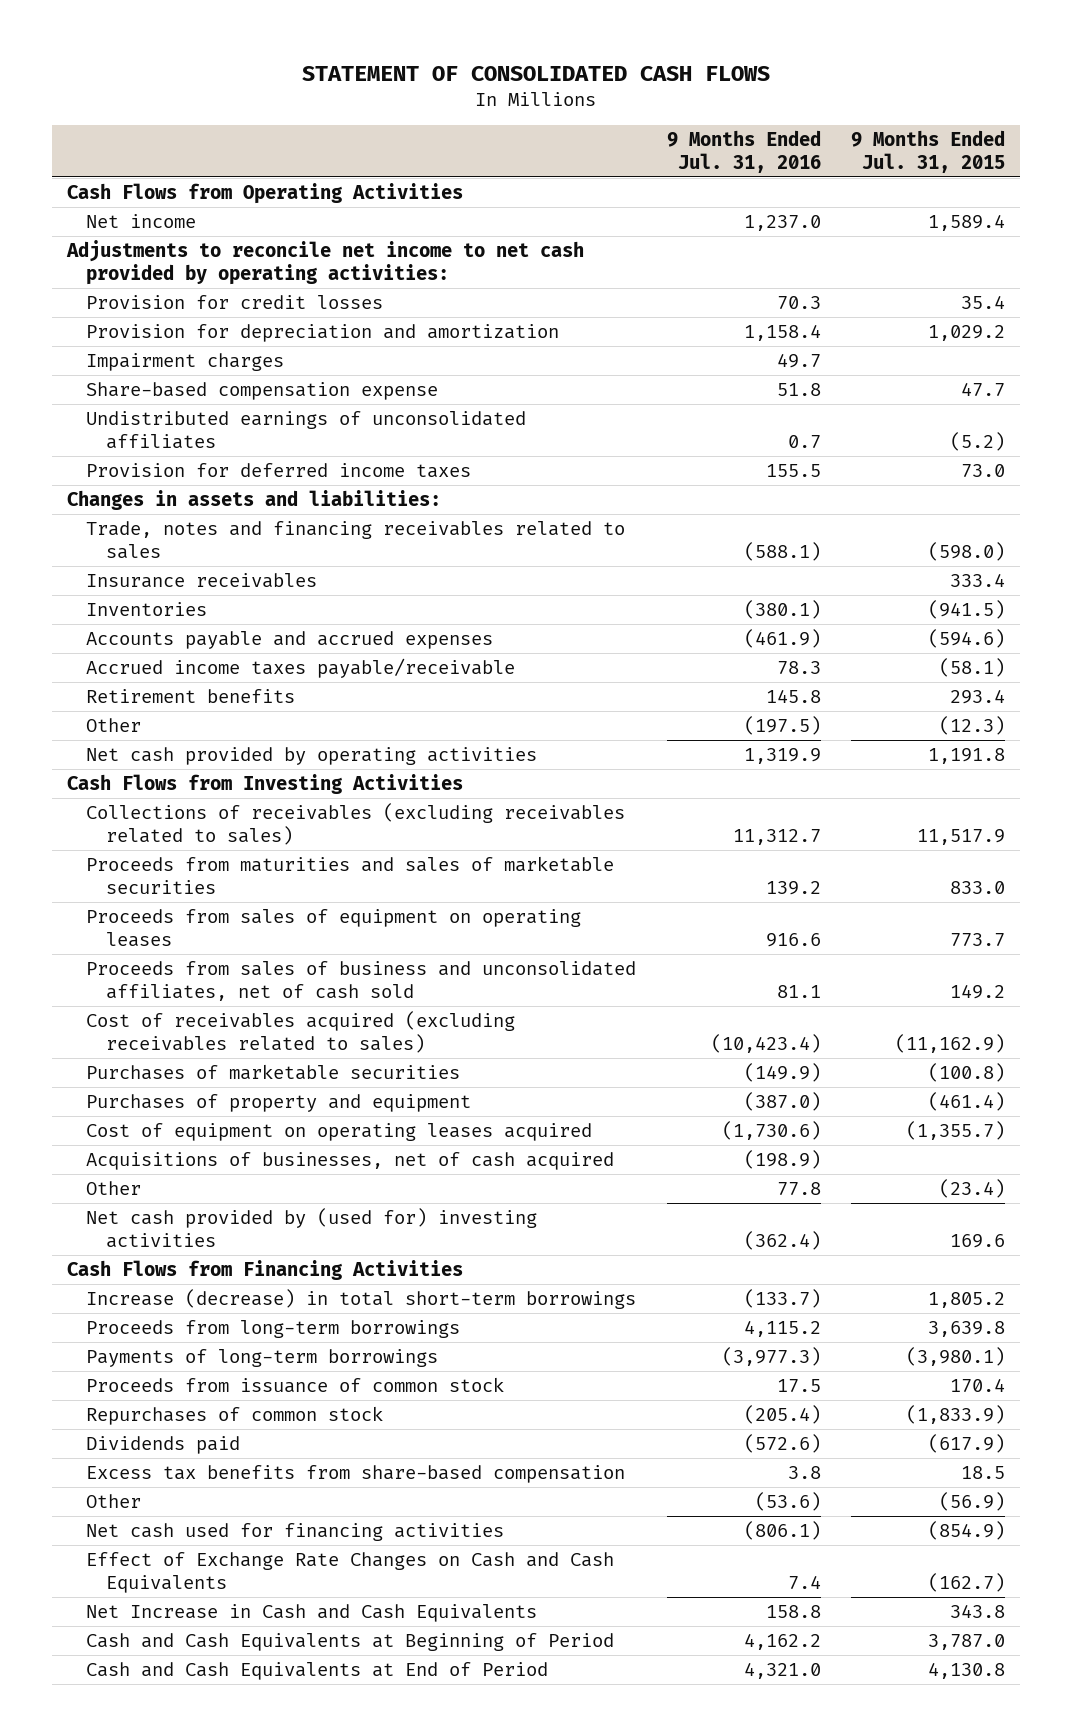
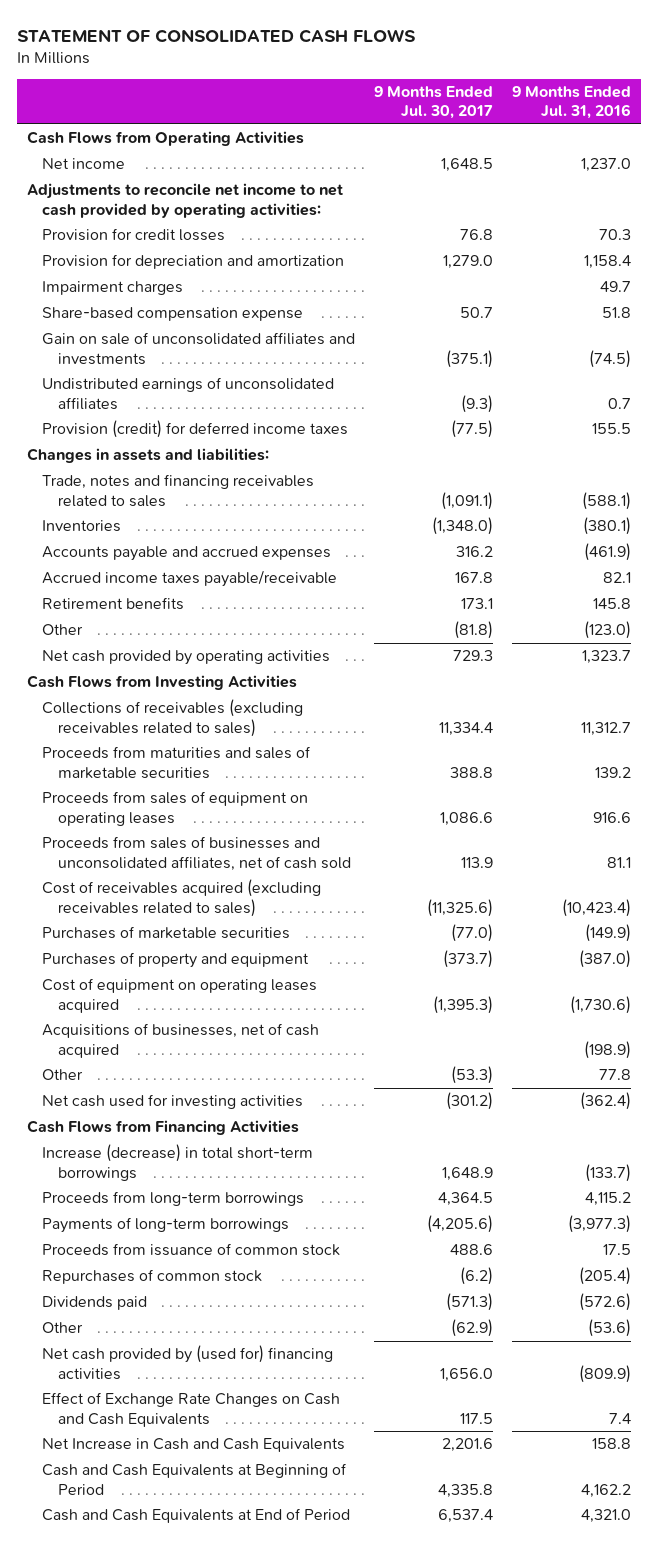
[850,129,1005,173] 9 Months Ended Jul. 31, 2015 -> none
none -> [374,85,494,120] 9 Months Ended Jul. 30, 2017
none -> [42,332,356,365] Gain on sale of unconsolidated affiliates and investments
[86,463,472,479] Provision for deferred income taxes -> [42,420,349,439] Provision (credit) for deferred income taxes
[86,573,318,589] Insurance receivables -> none
[776,661,821,675] 78.3 -> [603,572,632,584] 82.1
[743,716,821,736] (197.5) -> [584,621,632,640] (123.0)
[743,748,821,765] 1,319.9 -> [582,650,632,665] 1,323.7
[86,961,637,1001] Proceeds from sales of business and unconsolidated affiliates, net of cash sold -> [42,836,351,871] Proceeds from sales of businesses and unconsolidated affiliates, net of cash sold
[86,1208,538,1248] Net cash provided by (used for) investing activities -> [42,1094,304,1110] Net cash used for investing activities
[86,1465,626,1484] Excess tax benefits from share-based compensation -> none
[86,1523,505,1542] Net cash used for financing activities -> [42,1345,334,1380] Net cash provided by (used for) financing activities
[743,1521,821,1541] (806.1) -> [579,1364,632,1383] (809.9)

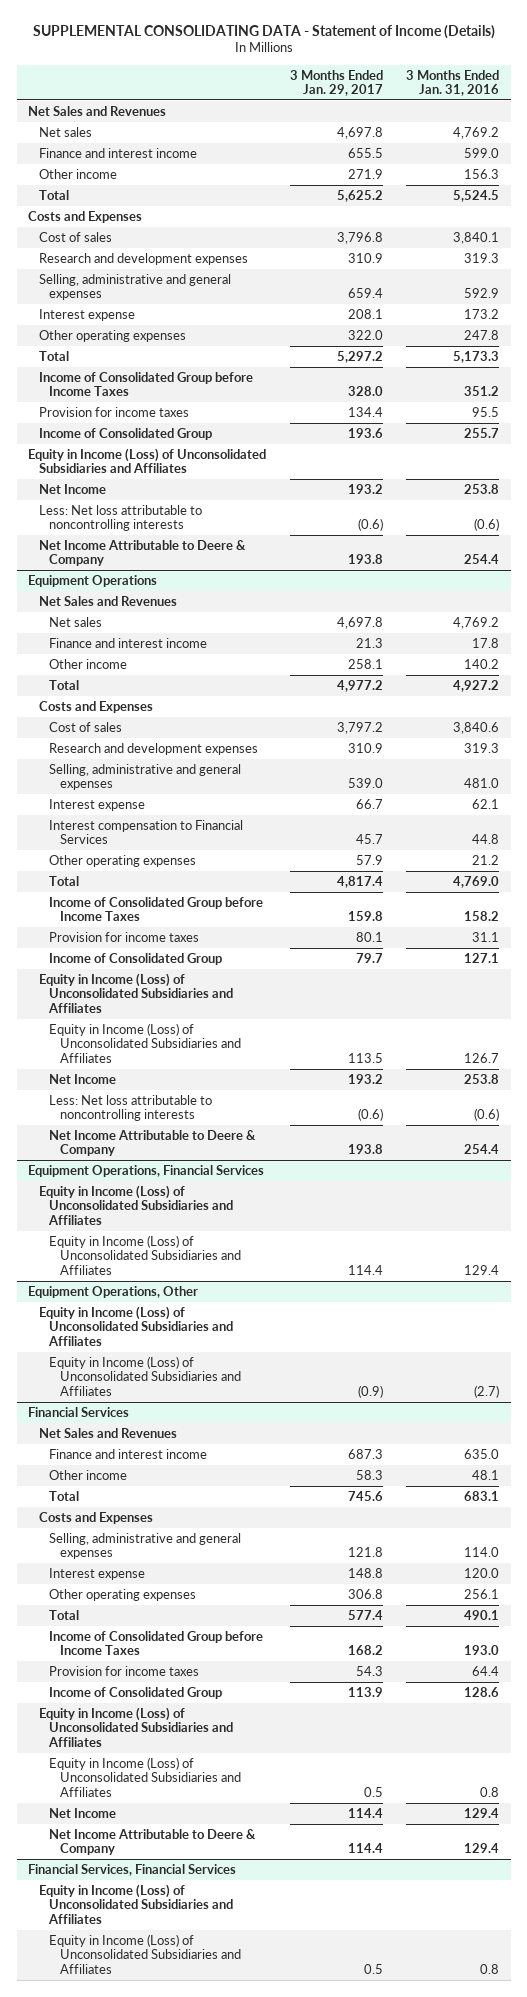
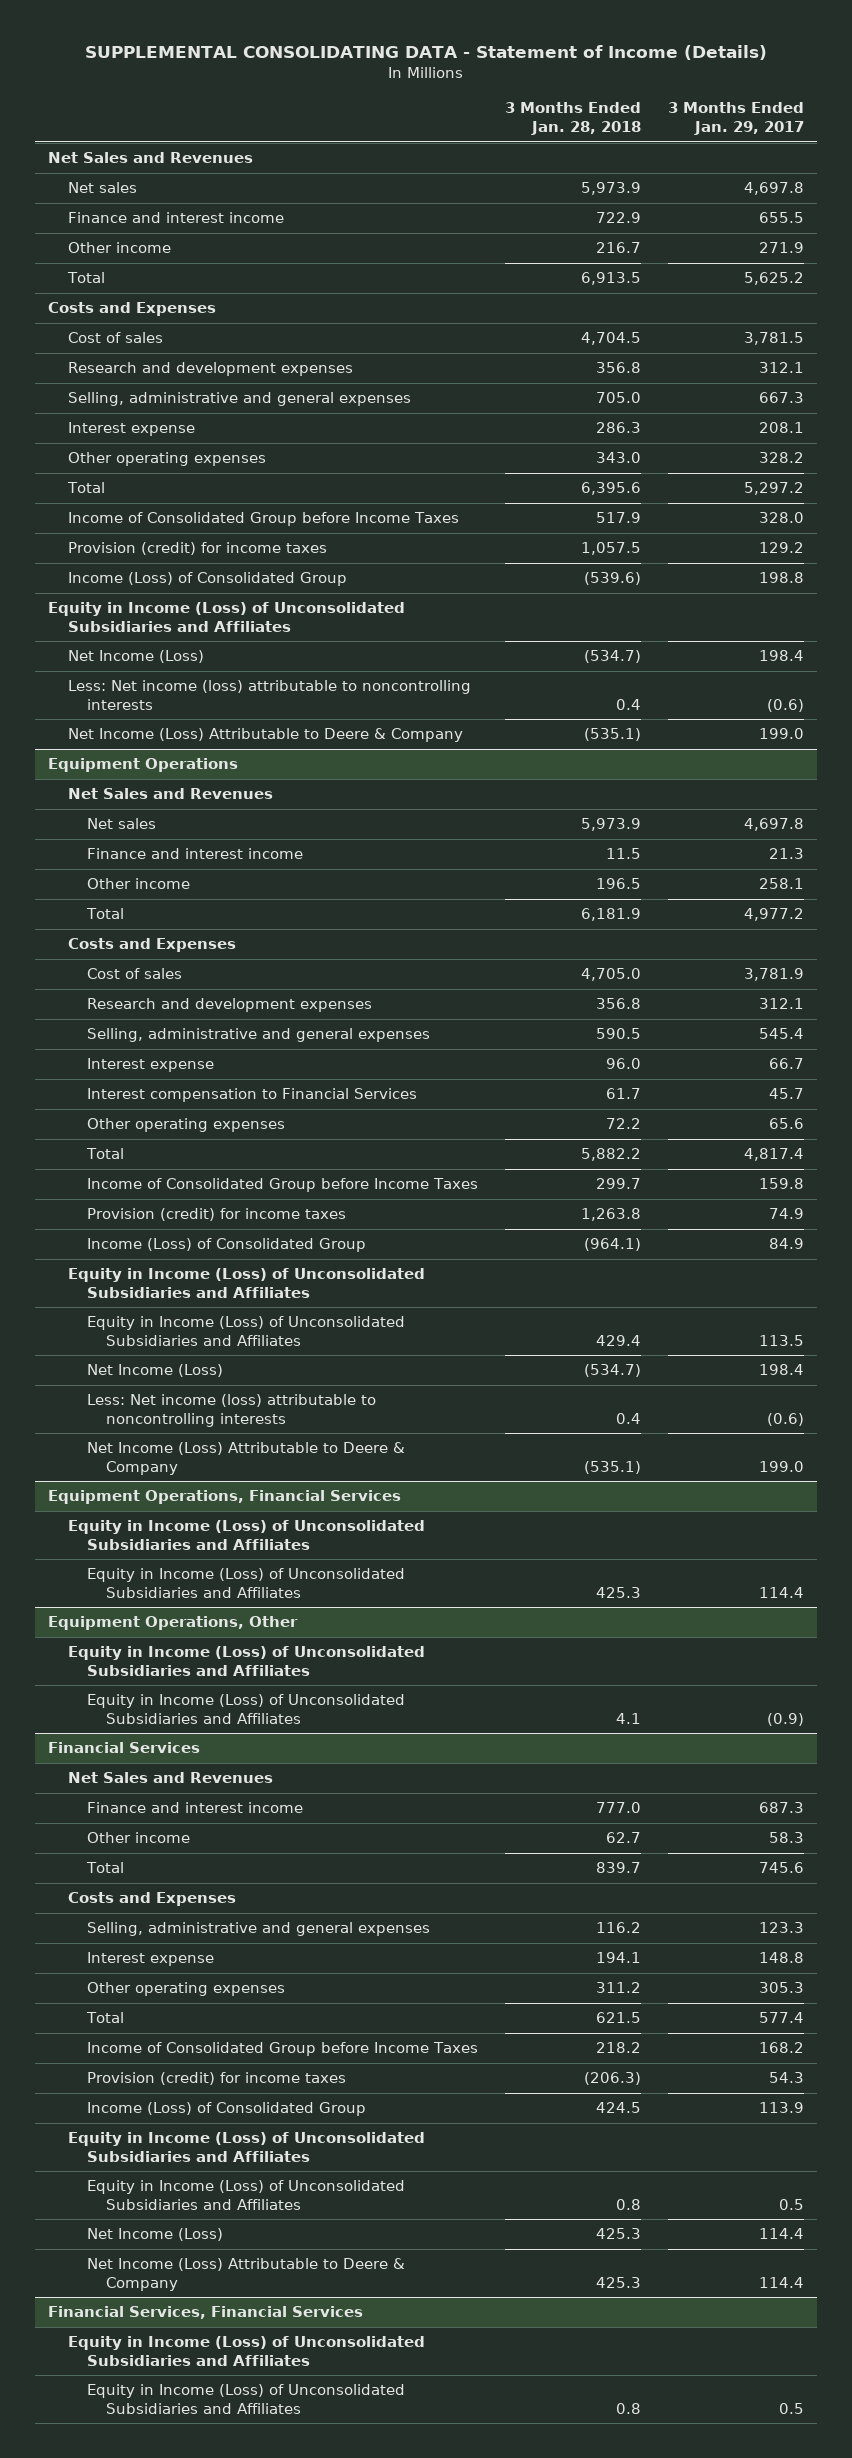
[406,69,500,96] 3 Months Ended Jan. 31, 2016 -> none
none -> [504,102,641,136] 3 Months Ended Jan. 28, 2018
[336,231,383,244] 3,796.8 -> [743,332,804,346] 3,781.5
[347,252,383,263] 310.9 -> [758,362,804,374] 312.1
[347,288,383,299] 659.4 -> [758,392,804,404] 667.3
[347,329,383,340] 322.0 -> [758,452,804,464] 328.2
[38,406,189,417] Provision for income taxes -> [67,542,327,556] Provision (credit) for income taxes
[347,406,383,417] 134.4 -> [758,542,804,554] 129.2
[38,427,212,440] Income of Consolidated Group -> [67,572,347,587] Income (Loss) of Consolidated Group
[347,427,383,438] 193.6 -> [758,572,804,584] 198.8
[38,483,106,494] Net Income -> [67,650,204,664] Net Income (Loss)
[347,483,383,494] 193.2 -> [758,650,804,662] 198.4
[38,504,202,532] Less: Net loss attributable to noncontrolling interests -> [67,680,471,711] Less: Net income (loss) attributable to noncontrolling interests
[38,539,246,567] Net Income Attributable to Deere & Company -> [67,728,463,743] Net Income (Loss) Attributable to Deere & Company
[347,554,383,565] 193.8 -> [758,728,804,740] 199.0
[336,721,383,734] 3,797.2 -> [743,968,804,982] 3,781.9
[347,742,383,753] 310.9 -> [758,998,804,1010] 312.1
[347,778,383,789] 539.0 -> [758,1028,804,1040] 545.4
[355,854,383,865] 57.9 -> [768,1118,804,1130] 65.6
[49,931,200,942] Provision for income taxes -> [87,1208,347,1222] Provision (credit) for income taxes
[355,931,383,942] 80.1 -> [768,1208,804,1220] 74.9
[49,952,223,965] Income of Consolidated Group -> [87,1238,367,1253] Income (Loss) of Consolidated Group
[355,952,383,963] 79.7 -> [768,1238,804,1250] 84.9
[49,1073,117,1084] Net Income -> [87,1364,224,1378] Net Income (Loss)
[347,1073,383,1084] 193.2 -> [758,1364,804,1376] 198.4
[49,1094,213,1122] Less: Net loss attributable to noncontrolling interests -> [87,1394,377,1428] Less: Net income (loss) attributable to noncontrolling interests
[49,1129,257,1157] Net Income Attributable to Deere & Company -> [87,1442,406,1476] Net Income (Loss) Attributable to Deere & Company
[347,1144,383,1155] 193.8 -> [758,1461,804,1473] 199.0
[347,1547,383,1558] 121.8 -> [758,1922,804,1934] 123.3
[347,1588,383,1599] 306.8 -> [758,1982,804,1994] 305.3
[49,1665,200,1676] Provision for income taxes -> [87,2072,347,2086] Provision (credit) for income taxes
[49,1686,223,1699] Income of Consolidated Group -> [87,2102,367,2117] Income (Loss) of Consolidated Group
[49,1807,117,1818] Net Income -> [87,2228,224,2242] Net Income (Loss)
[49,1828,257,1856] Net Income Attributable to Deere & Company -> [87,2258,406,2292] Net Income (Loss) Attributable to Deere & Company

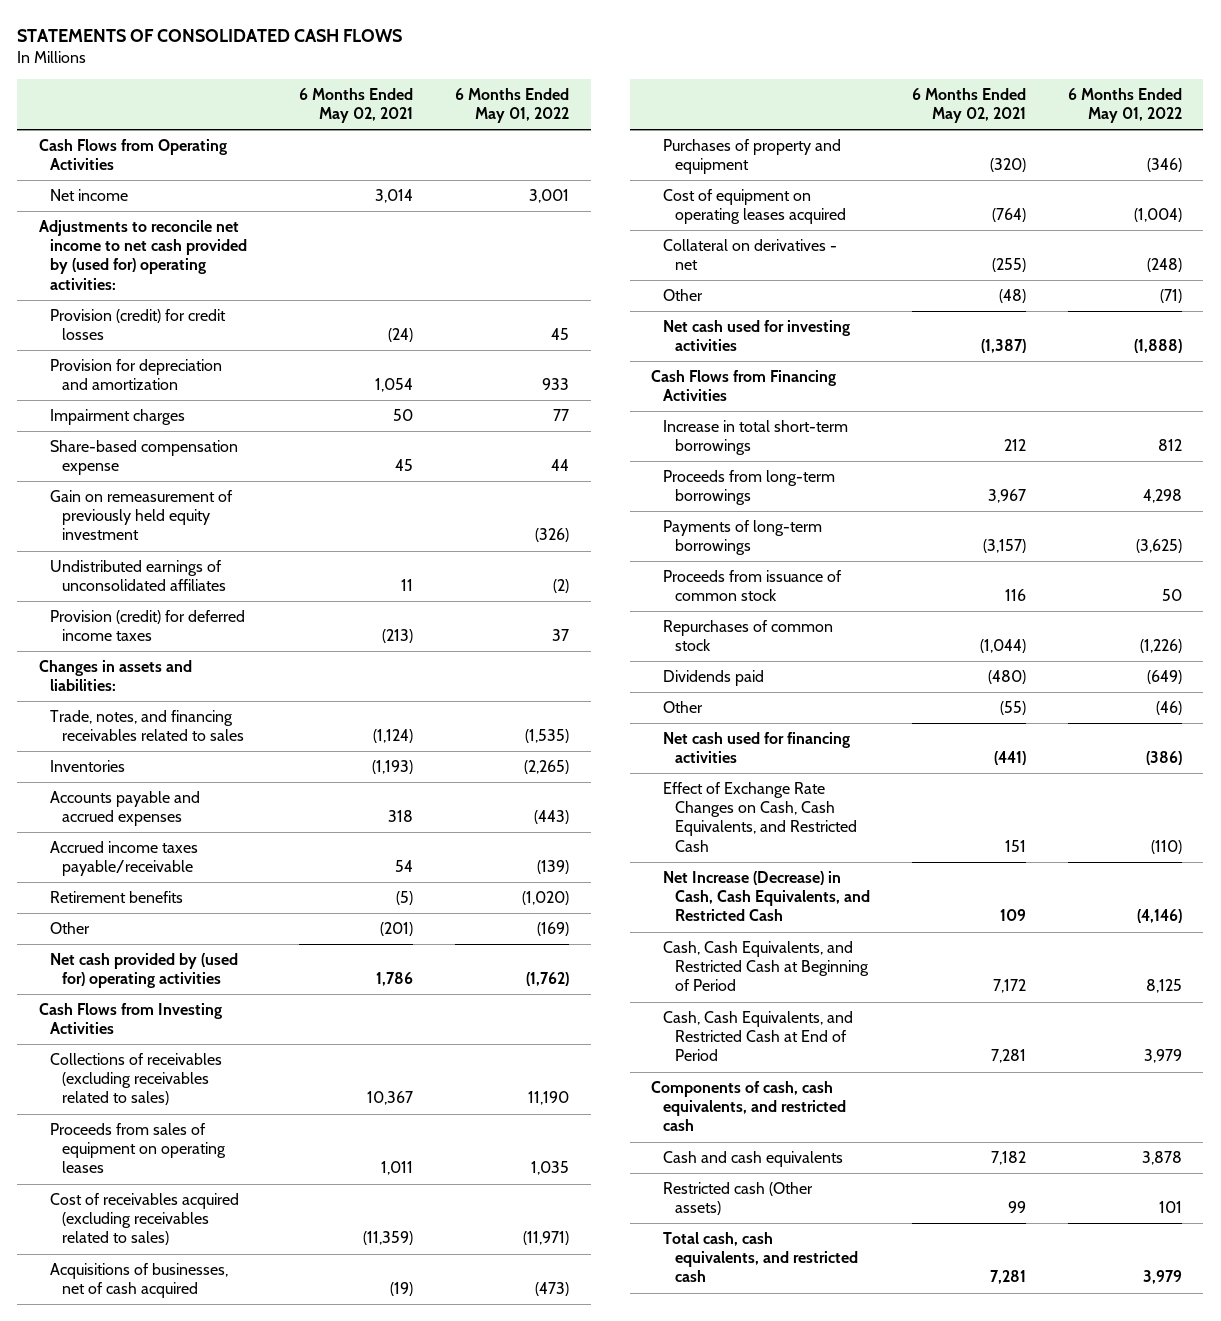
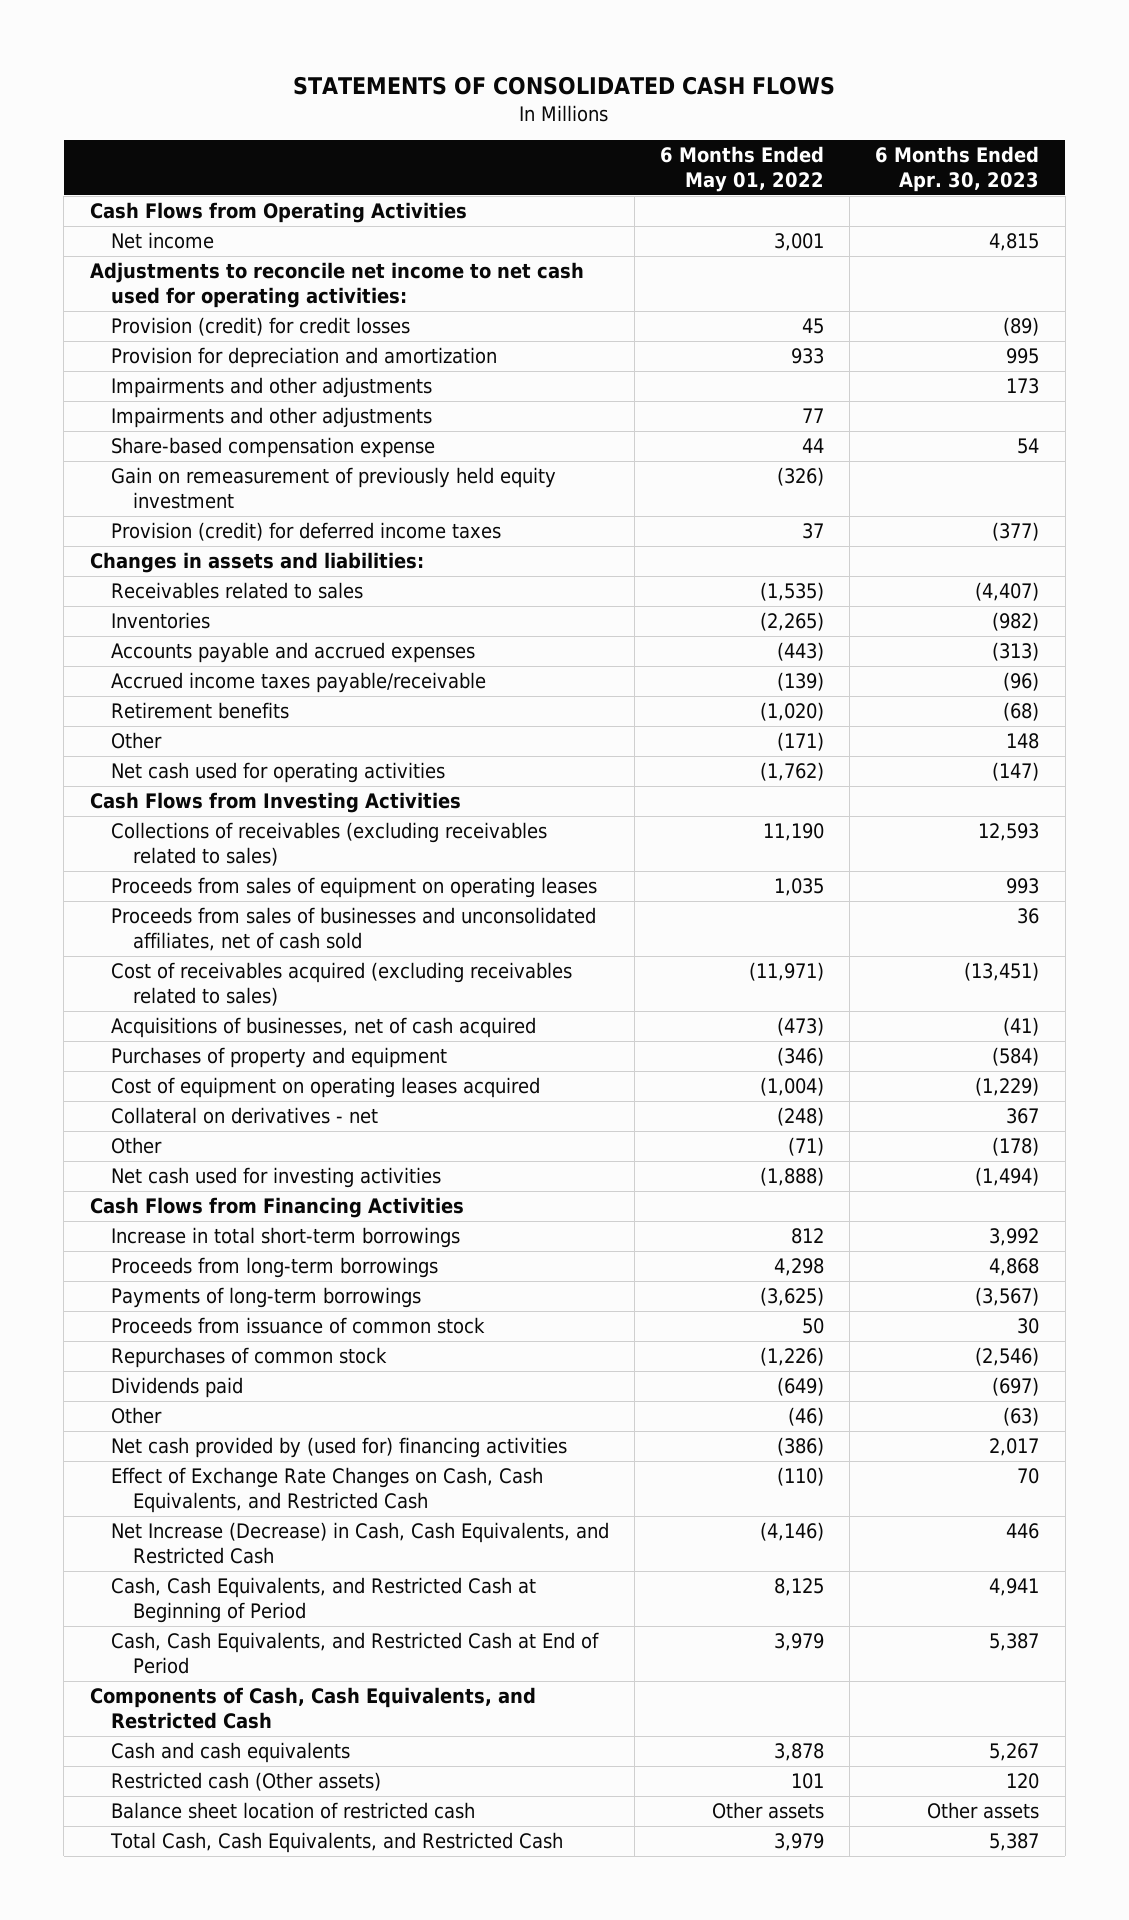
[299,88,414,124] 6 Months Ended May 02, 2021 -> none
none -> [875,146,1040,193] 6 Months Ended Apr. 30, 2023
[38,220,248,290] Adjustments to reconcile net income to net cash provided by (used for) operating activities: -> [89,261,584,308] Adjustments to reconcile net income to net cash used for operating activities:
none -> [111,376,433,398] Impairments and other adjustments
[50,409,186,426] Impairment charges -> [111,406,433,428] Impairments and other adjustments
[50,560,226,592] Undistributed earnings of unconsolidated affiliates -> none
[50,710,244,742] Trade, notes, and financing receivables related to sales -> [111,581,364,599] Receivables related to sales
[537,922,570,937] (169) -> [777,731,825,751] (171)
[50,953,239,989] Net cash provided by (used for) operating activities -> [111,761,446,783] Net cash used for operating activities
none -> [111,906,597,951] Proceeds from sales of businesses and unconsolidated affiliates, net of cash sold
[662,732,850,764] Net cash used for financing activities -> [111,1436,568,1458] Net cash provided by (used for) financing activities
[651,1081,846,1132] Components of cash, cash equivalents, and restricted cash -> [89,1686,536,1729] Components of Cash, Cash Equivalents, and Restricted Cash
none -> [111,1801,476,1819] Balance sheet location of restricted cash
[662,1232,858,1283] Total cash, cash equivalents, and restricted cash -> [110,1831,564,1853] Total Cash, Cash Equivalents, and Restricted Cash

